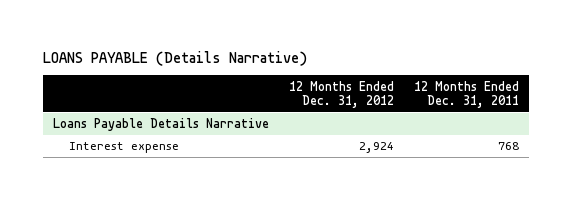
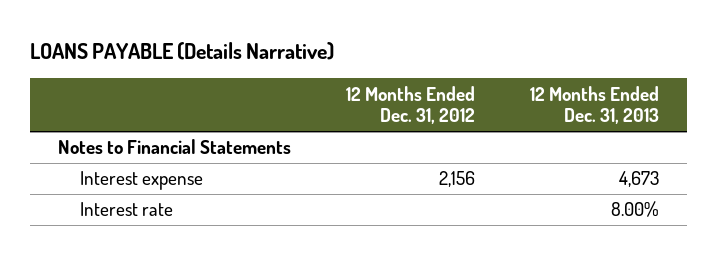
[413,80,519,109] 12 Months Ended Dec. 31, 2011 -> none
none -> [530,85,660,125] 12 Months Ended Dec. 31, 2013
[53,118,270,132] Loans Payable Details Narrative -> none
none -> [57,139,291,155] Notes to Financial Statements
[358,142,394,154] 2,924 -> [439,171,476,188] 2,156
none -> [79,202,173,217] Interest rate

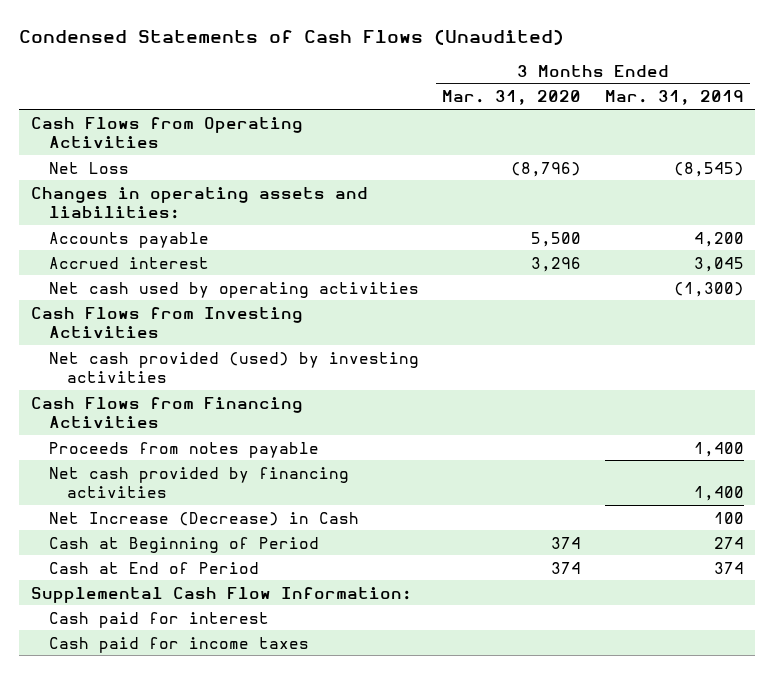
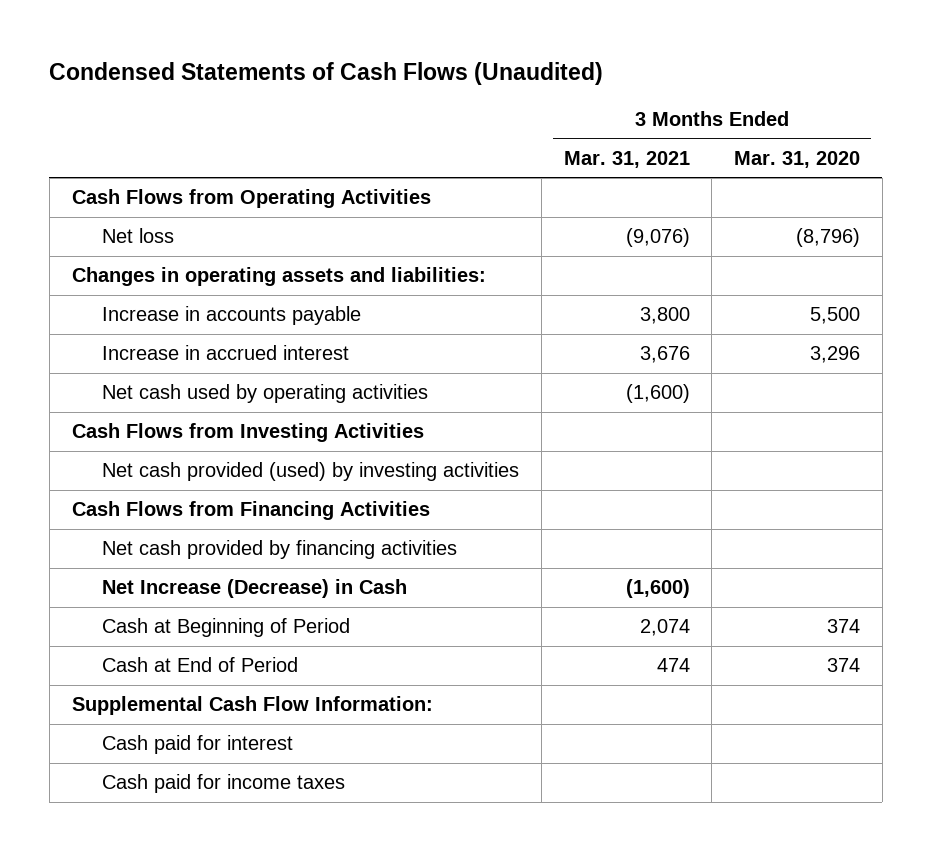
[604,90,744,106] Mar. 31, 2019 -> none
none -> [563,150,690,168] Mar. 31, 2021
[48,161,129,174] Net Loss -> [102,228,175,244] Net loss
[48,231,209,248] Accounts payable -> [102,306,362,326] Increase in accounts payable
[48,256,209,269] Accrued interest -> [102,345,350,361] Increase in accrued interest
[48,441,319,458] Proceeds from notes payable -> none

